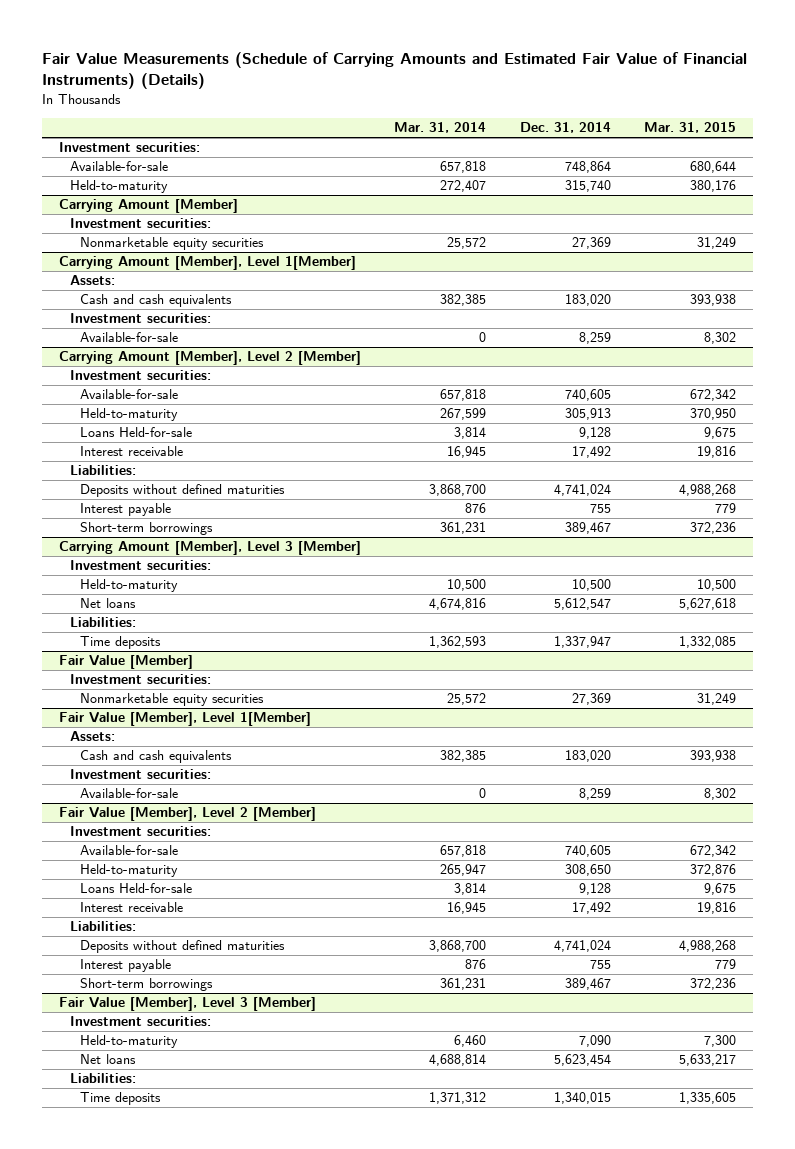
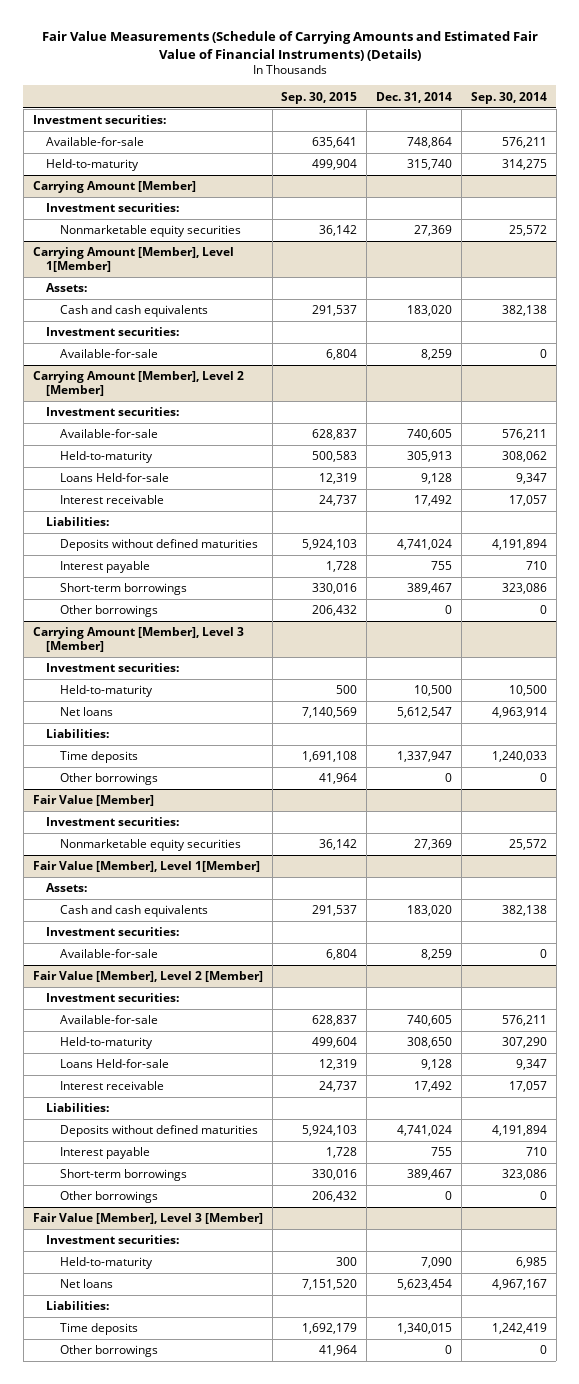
[394,122,487,134] Mar. 31, 2014 -> none
[644,122,737,134] Mar. 31, 2015 -> none
none -> [281,91,358,104] Sep. 30, 2015
none -> [470,91,547,104] Sep. 30, 2014
none -> [60,605,159,618] Other borrowings
none -> [60,773,159,786] Other borrowings
none -> [60,1191,159,1204] Other borrowings
none -> [60,1345,159,1358] Other borrowings

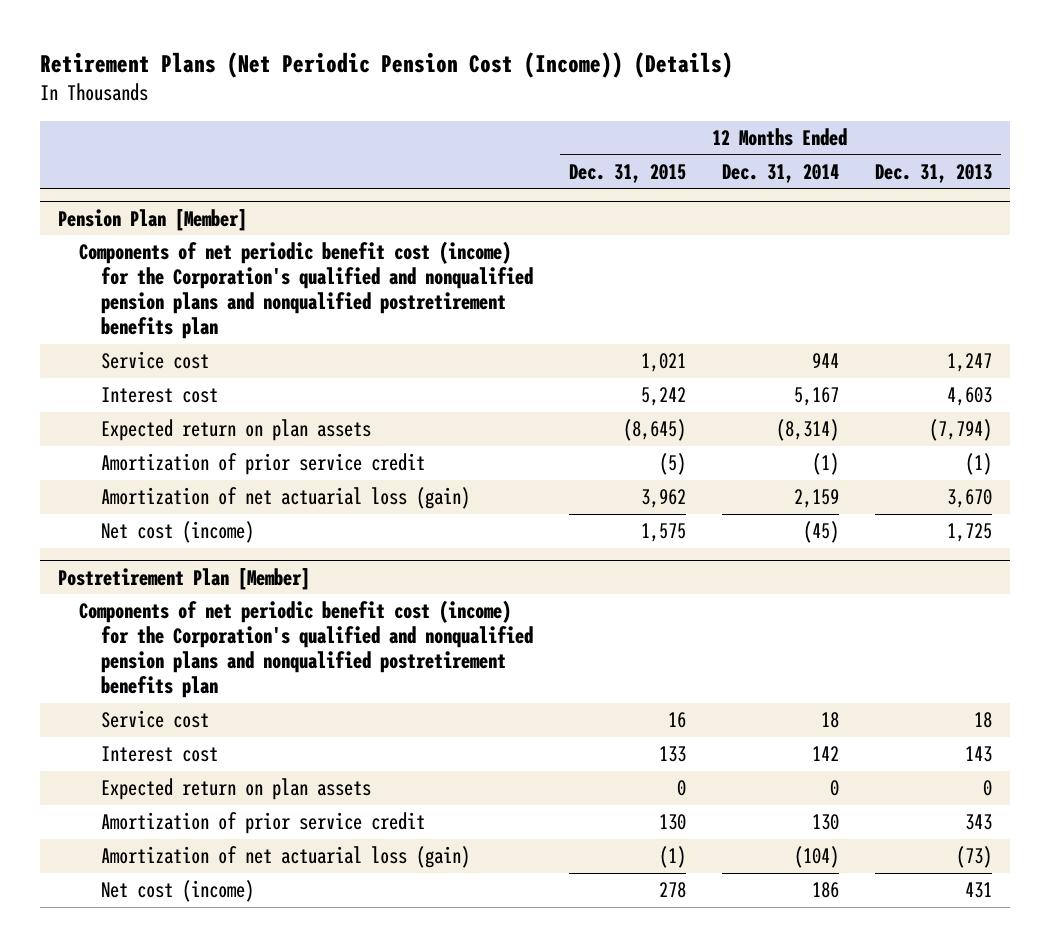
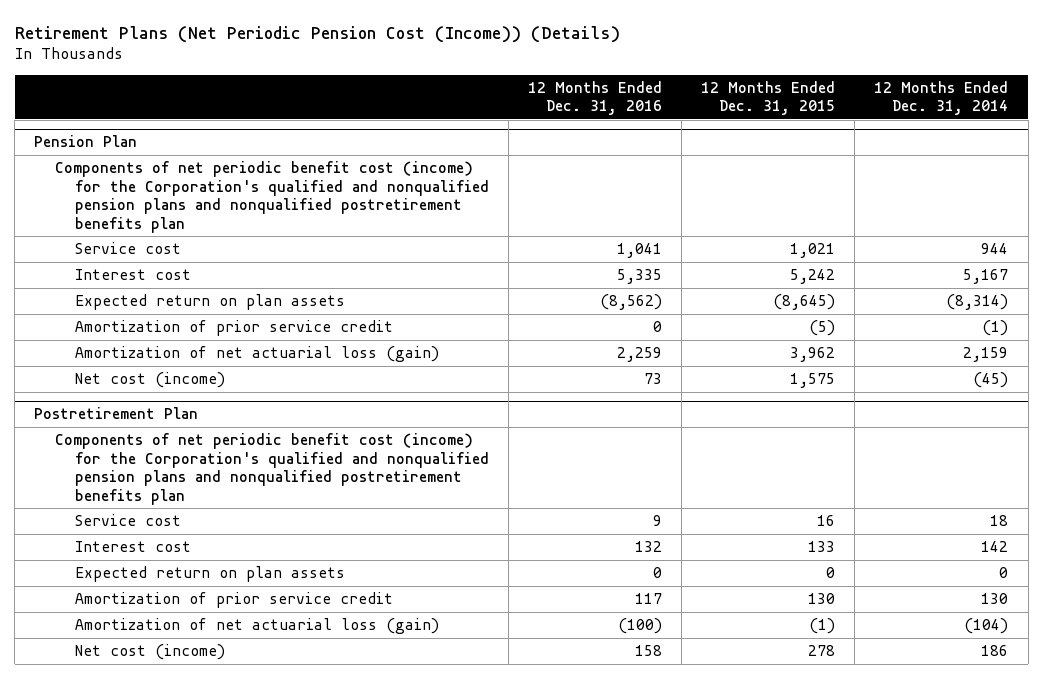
[874,163,992,183] Dec. 31, 2013 -> none
none -> [528,80,663,116] 12 Months Ended Dec. 31, 2016
[57,208,247,231] Pension Plan [Member] -> [34,135,138,148] Pension Plan
[57,567,310,590] Postretirement Plan [Member] -> [34,407,199,420] Postretirement Plan

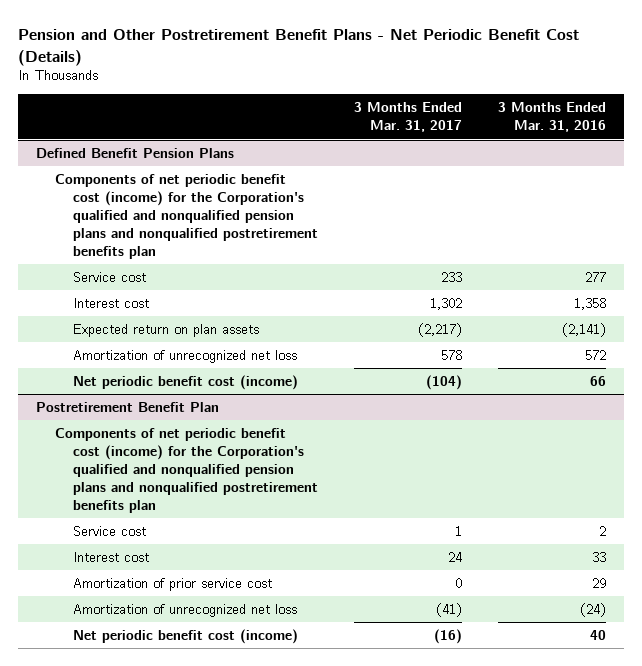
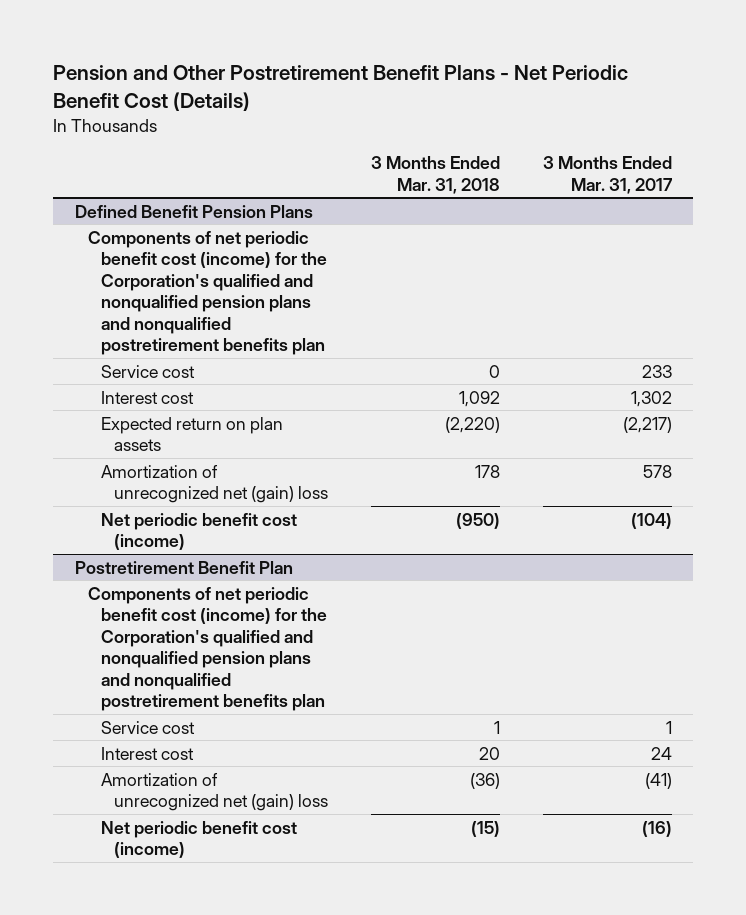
[497,102,606,133] 3 Months Ended Mar. 31, 2016 -> none
none -> [370,156,500,194] 3 Months Ended Mar. 31, 2018
[73,349,298,363] Amortization of unrecognized net loss -> [100,464,328,504] Amortization of unrecognized net (gain) loss
[73,577,273,591] Amortization of prior service cost -> none
[73,603,298,617] Amortization of unrecognized net loss -> [100,772,328,812] Amortization of unrecognized net (gain) loss

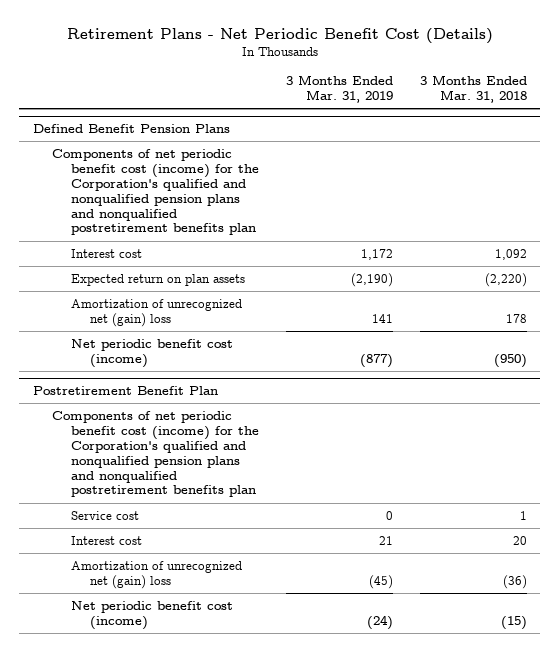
[53,65,629,111] Pension and Other Postretirement Benefit Plans - Net Periodic Benefit Cost (Details) -> [66,27,493,44] Retirement Plans - Net Periodic Benefit Cost (Details)
[542,156,673,194] 3 Months Ended Mar. 31, 2017 -> none
none -> [285,75,393,104] 3 Months Ended Mar. 31, 2019
[100,364,195,378] Service cost -> none

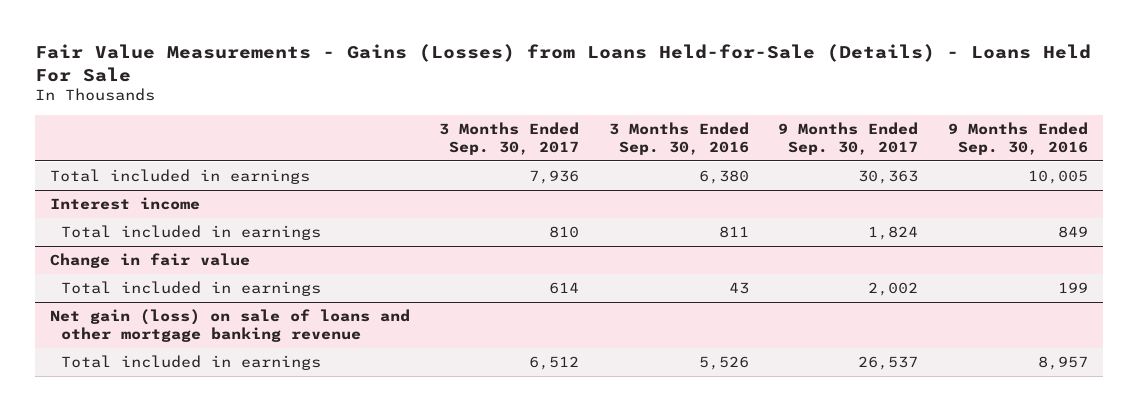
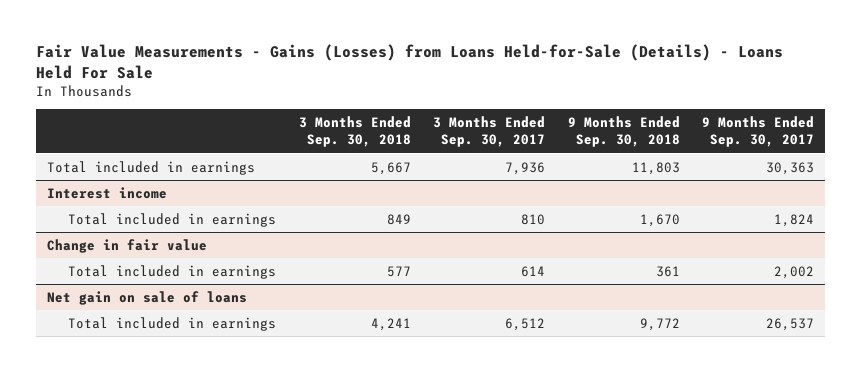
[608,122,749,156] 3 Months Ended Sep. 30, 2016 -> none
[948,122,1089,156] 9 Months Ended Sep. 30, 2016 -> none
none -> [298,115,411,148] 3 Months Ended Sep. 30, 2018
none -> [567,115,680,148] 9 Months Ended Sep. 30, 2018
[49,309,410,342] Net gain (loss) on sale of loans and other mortgage banking revenue -> [47,290,248,305] Net gain on sale of loans

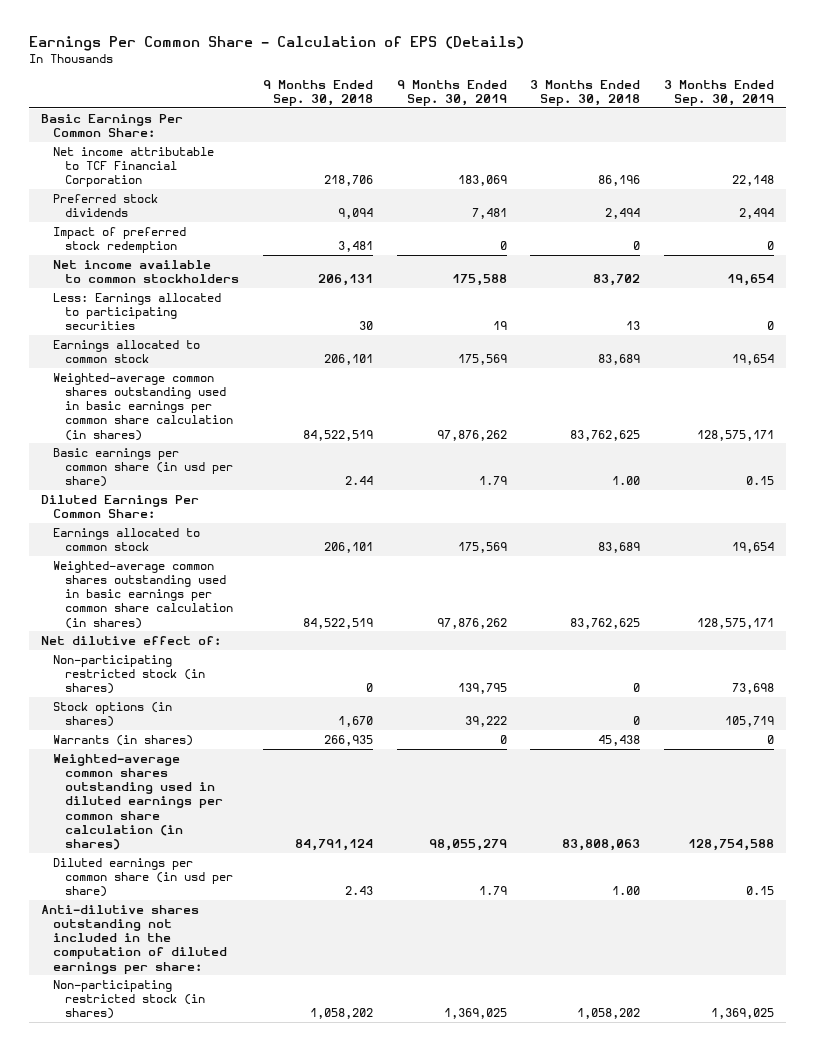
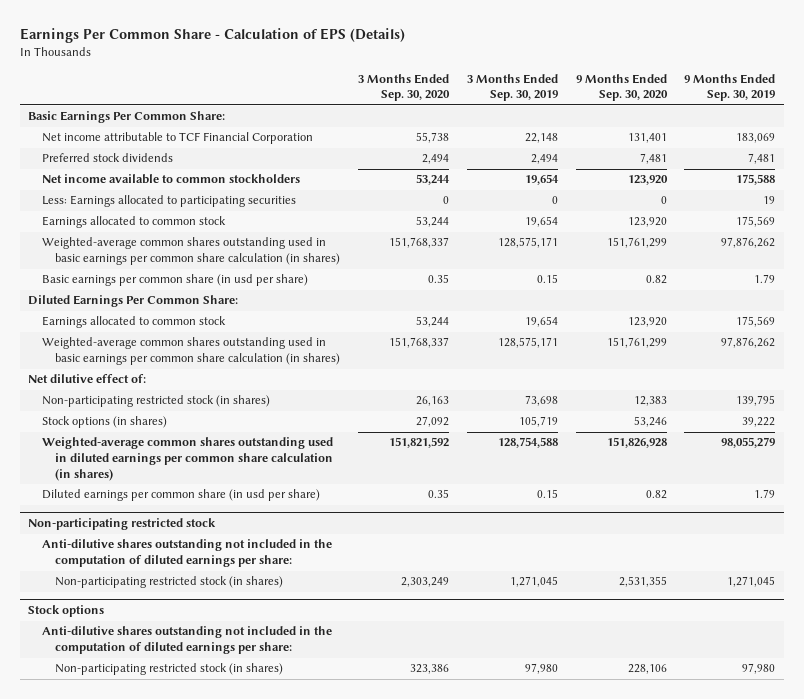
[262,79,373,106] 9 Months Ended Sep. 30, 2018 -> none
[530,79,641,106] 3 Months Ended Sep. 30, 2018 -> none
none -> [357,73,450,102] 3 Months Ended Sep. 30, 2020
none -> [575,73,668,102] 9 Months Ended Sep. 30, 2020
[52,226,186,254] Impact of preferred stock redemption -> none
[52,734,193,746] Warrants (in shares) -> none
none -> [28,518,217,531] Non-participating restricted stock
[443,1008,507,1020] 1,369,025 -> [727,576,776,588] 1,271,045
[711,1008,775,1020] 1,369,025 -> [509,576,558,588] 1,271,045
none -> [28,605,105,618] Stock options
none -> [41,626,332,655] Anti-dilutive shares outstanding not included in the computation of diluted earnings per share:
none -> [55,663,284,676] Non-participating restricted stock (in shares)

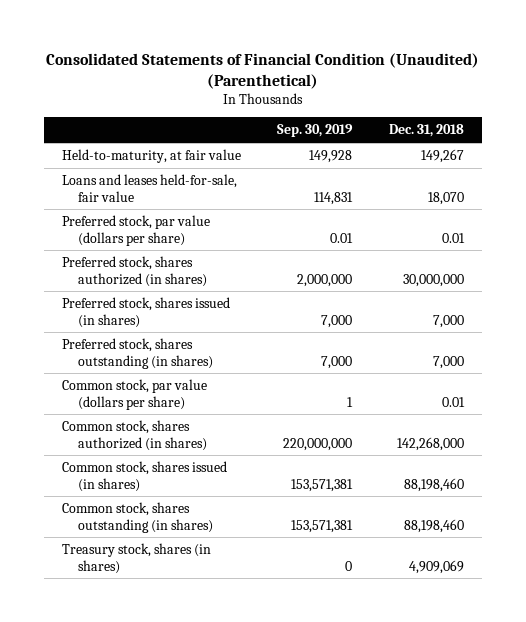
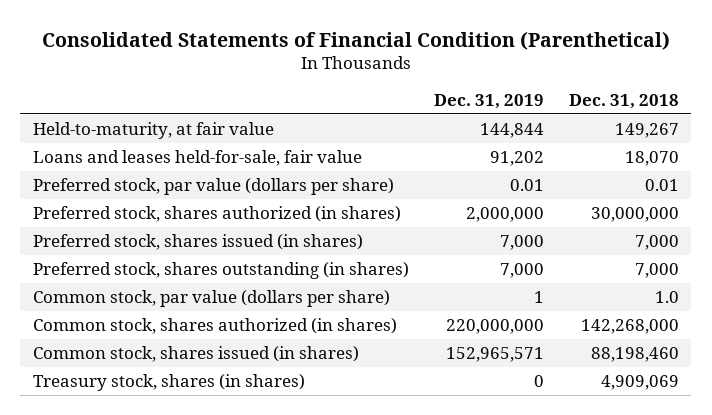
[45,52,479,89] Consolidated Statements of Financial Condition (Unaudited) (Parenthetical) -> [41,30,670,50] Consolidated Statements of Financial Condition (Parenthetical)
[277,124,354,138] Sep. 30, 2019 -> none
none -> [433,93,544,109] Dec. 31, 2019
[441,396,465,407] 0.01 -> [654,290,679,303] 1.0
[62,501,213,533] Common stock, shares outstanding (in shares) -> none

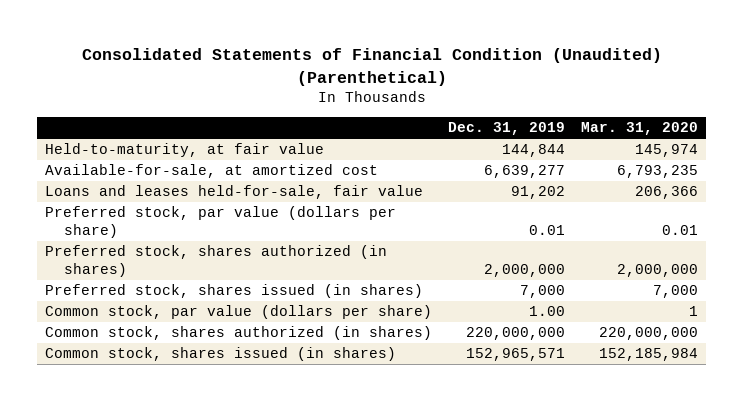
[41,30,670,50] Consolidated Statements of Financial Condition (Parenthetical) -> [81,47,662,86] Consolidated Statements of Financial Condition (Unaudited) (Parenthetical)
[568,93,679,109] Dec. 31, 2018 -> none
none -> [580,122,698,136] Mar. 31, 2020
none -> [45,164,379,179] Available-for-sale, at amortized cost
[32,261,409,279] Preferred stock, shares outstanding (in shares) -> none
[533,290,544,303] 1 -> [529,306,566,317] 1.00
[32,373,305,391] Treasury stock, shares (in shares) -> none

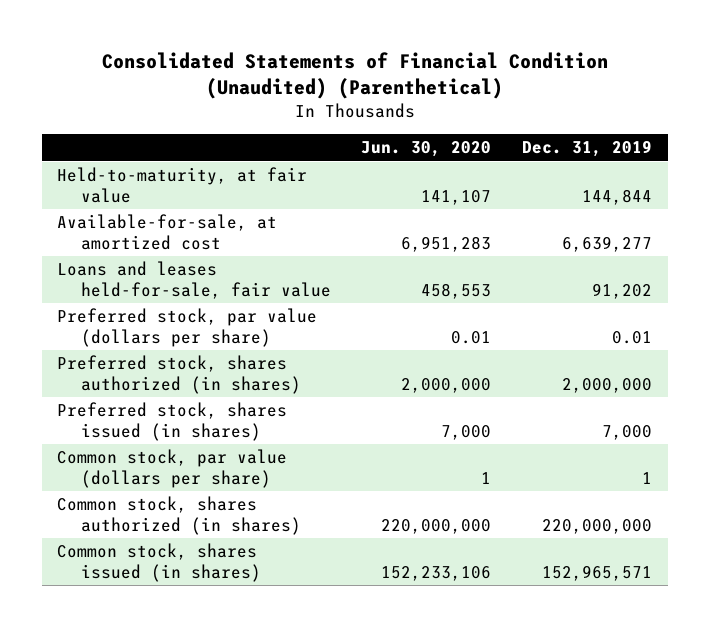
[580,122,698,136] Mar. 31, 2020 -> none
none -> [361,141,492,158] Jun. 30, 2020
[529,306,566,317] 1.00 -> [642,471,653,484] 1

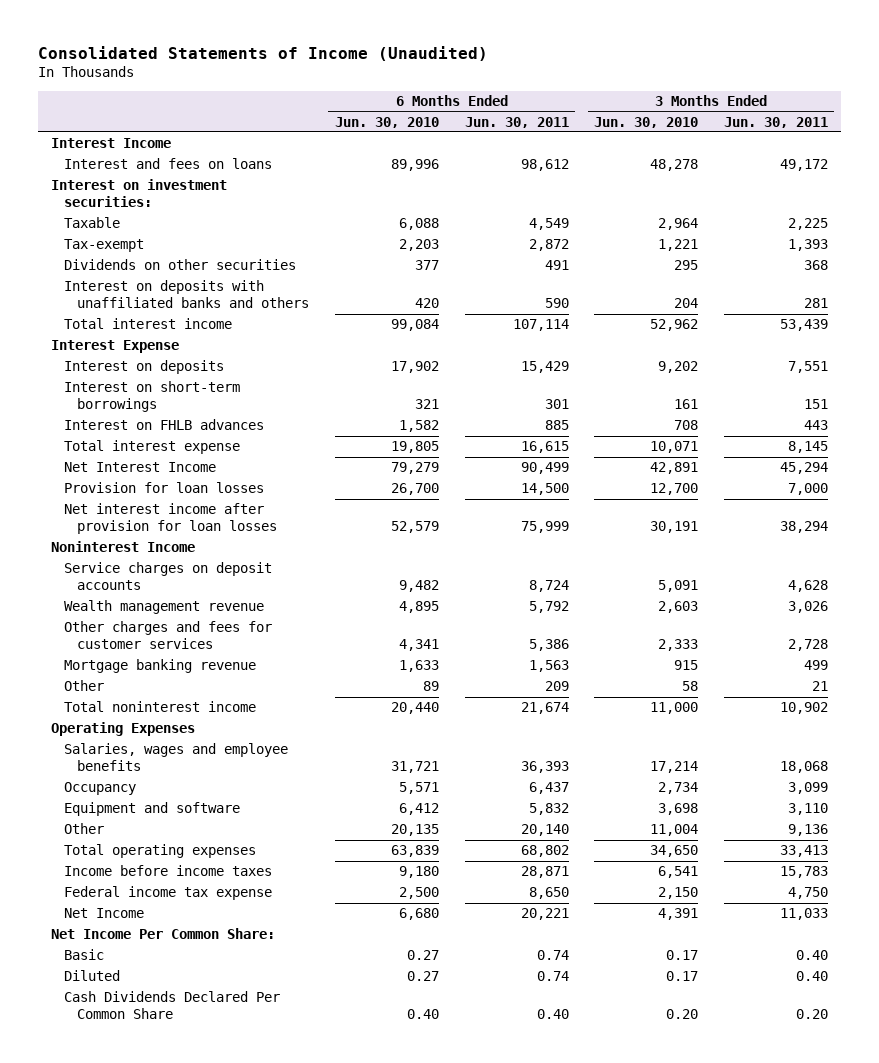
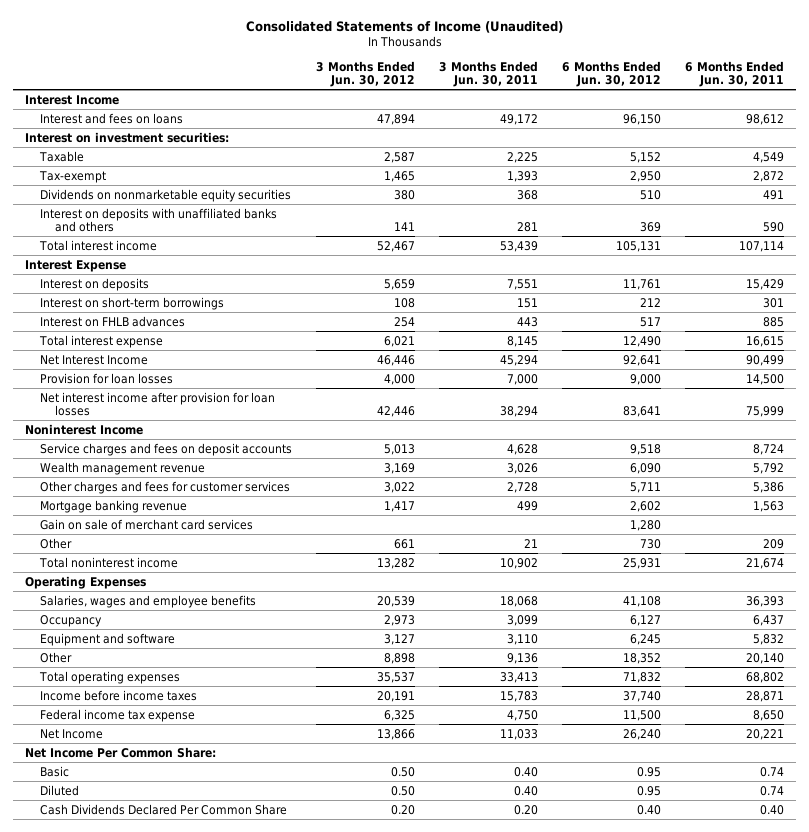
[334,116,439,128] Jun. 30, 2010 -> none
[594,116,699,128] Jun. 30, 2010 -> none
none -> [316,60,416,88] 3 Months Ended Jun. 30, 2012
none -> [562,60,662,88] 6 Months Ended Jun. 30, 2012
[64,259,297,271] Dividends on other securities -> [40,188,292,202] Dividends on nonmarketable equity securities
[64,562,273,591] Service charges on deposit accounts -> [40,442,293,456] Service charges and fees on deposit accounts
none -> [40,518,254,530] Gain on sale of merchant card services

